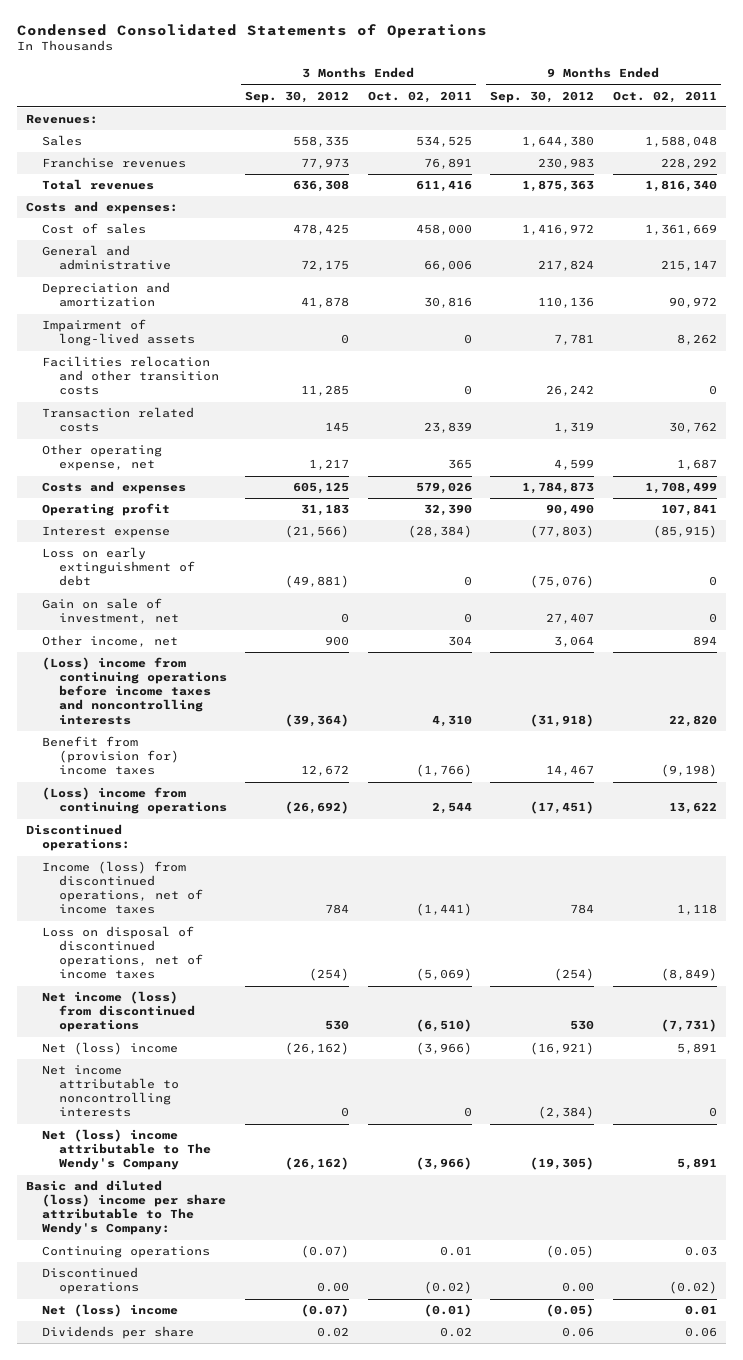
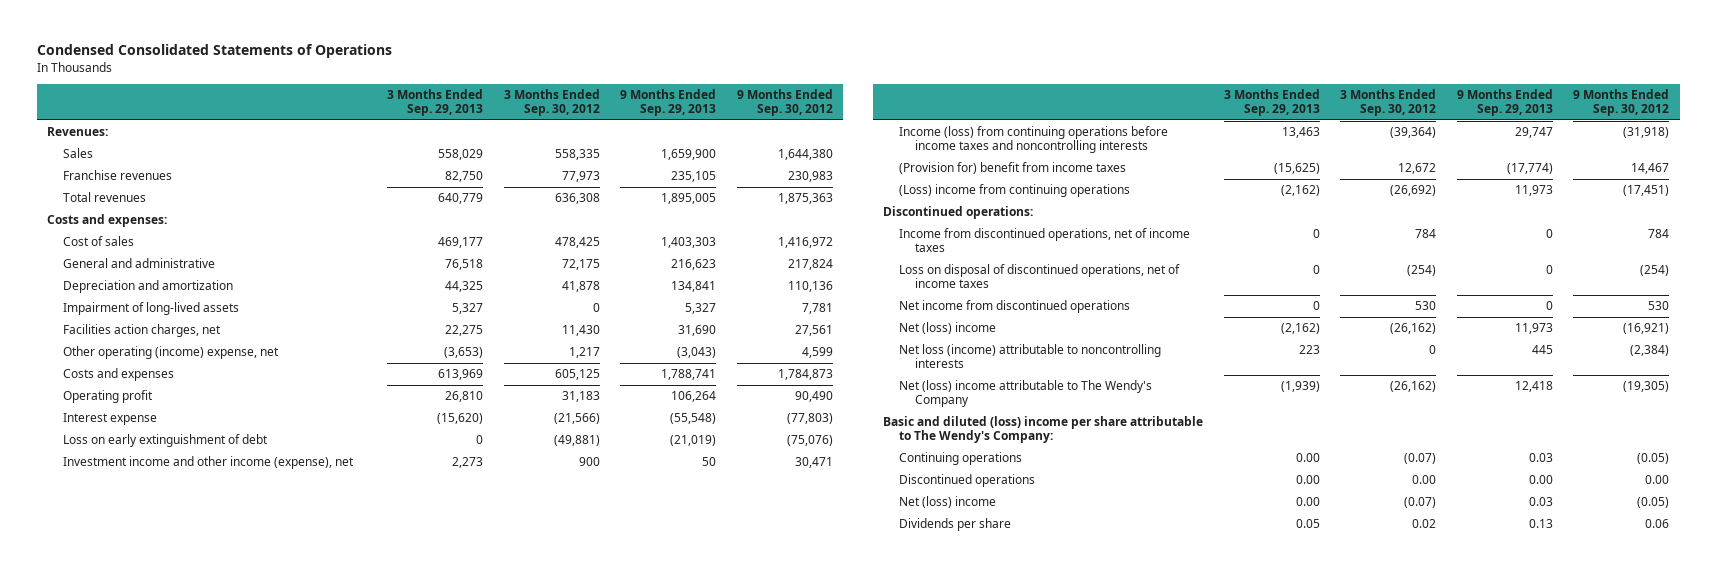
[367,90,472,103] Oct. 02, 2011 -> none
[612,90,717,103] Oct. 02, 2011 -> none
none -> [387,88,484,117] 3 Months Ended Sep. 29, 2013
none -> [620,88,717,117] 9 Months Ended Sep. 29, 2013
[42,356,219,396] Facilities relocation and other transition costs -> none
[42,407,195,433] Transaction related costs -> none
none -> [62,324,221,338] Facilities action charges, net
[42,444,163,472] Other operating expense, net -> [62,346,279,360] Other operating (income) expense, net
[42,598,179,625] Gain on sale of investment, net -> none
[42,635,179,648] Other income, net -> [62,456,354,470] Investment income and other income (expense), net
[554,636,595,648] 3,064 -> [794,457,833,469] 30,471
[42,657,227,725] (Loss) income from continuing operations before income taxes and noncontrolling interests -> [899,126,1169,154] Income (loss) from continuing operations before income taxes and noncontrolling interests
[42,736,179,776] Benefit from (provision for) income taxes -> [899,162,1127,175] (Provision for) benefit from income taxes
[42,861,203,915] Income (loss) from discontinued operations, net of income taxes -> [899,228,1191,253] Income from discontinued operations, net of income taxes
[42,991,195,1033] Net income (loss) from discontinued operations -> [899,300,1131,314] Net income from discontinued operations
[42,1065,179,1118] Net income attributable to noncontrolling interests -> [899,344,1162,369] Net loss (income) attributable to noncontrolling interests

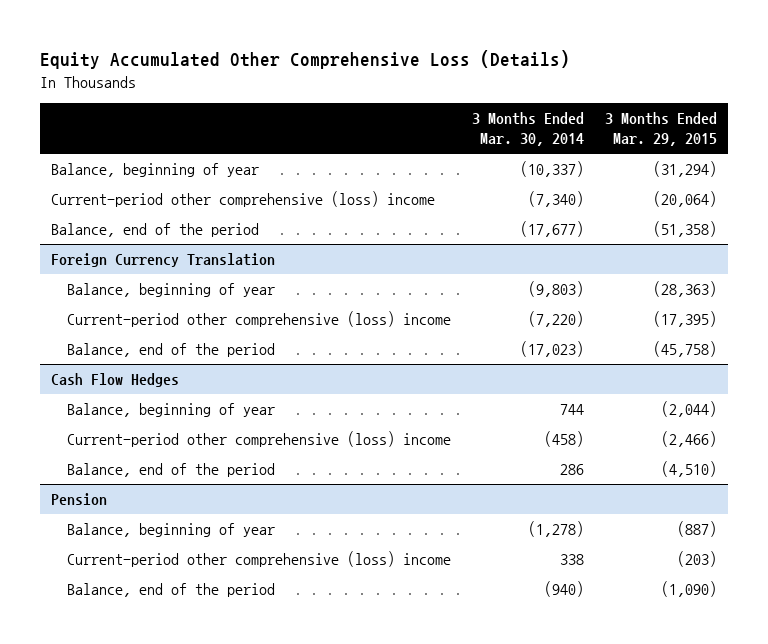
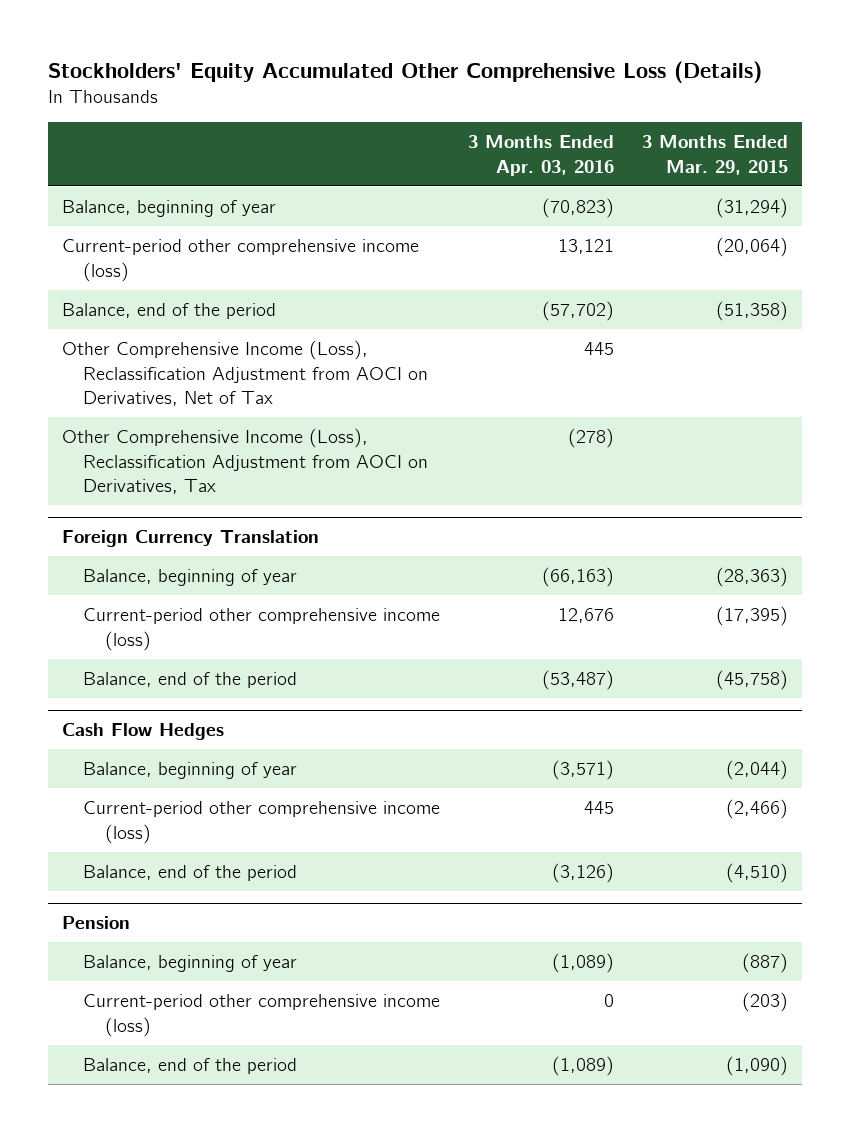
[40,50,571,70] Equity Accumulated Other Comprehensive Loss (Details) -> [48,60,763,83] Stockholders' Equity Accumulated Other Comprehensive Loss (Details)
[472,111,585,147] 3 Months Ended Mar. 30, 2014 -> none
none -> [468,135,615,176] 3 Months Ended Apr. 03, 2016
[50,191,435,208] Current-period other comprehensive (loss) income -> [62,239,420,282] Current-period other comprehensive income (loss)
none -> [62,340,429,407] Other Comprehensive Income (Loss), Reclassification Adjustment from AOCI on Derivatives, Net of Tax
none -> [62,428,429,495] Other Comprehensive Income (Loss), Reclassification Adjustment from AOCI on Derivatives, Tax
[67,311,452,328] Current-period other comprehensive (loss) income -> [83,608,441,651] Current-period other comprehensive income (loss)
[67,431,452,448] Current-period other comprehensive (loss) income -> [83,801,441,844] Current-period other comprehensive income (loss)
[67,551,452,568] Current-period other comprehensive (loss) income -> [83,994,441,1037] Current-period other comprehensive income (loss)

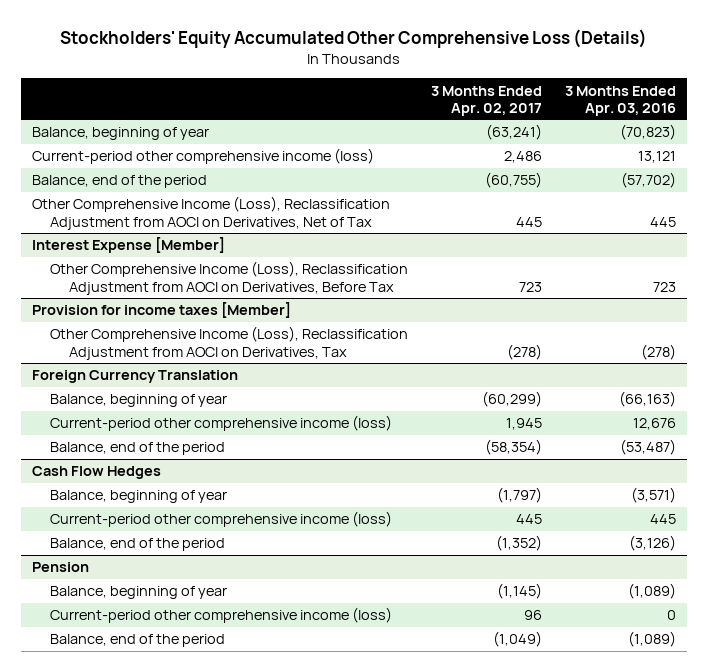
[641,135,788,175] 3 Months Ended Mar. 29, 2015 -> none
none -> [431,85,543,116] 3 Months Ended Apr. 02, 2017
none -> [32,237,226,254] Interest Expense [Member]
none -> [50,261,409,295] Other Comprehensive Income (Loss), Reclassification Adjustment from AOCI on Derivatives, Before Tax
none -> [32,302,292,319] Provision for income taxes [Member]

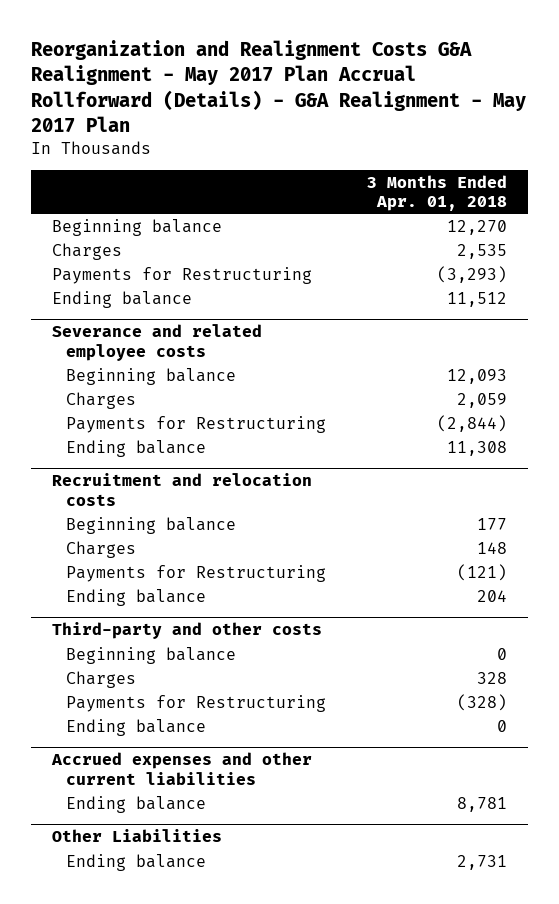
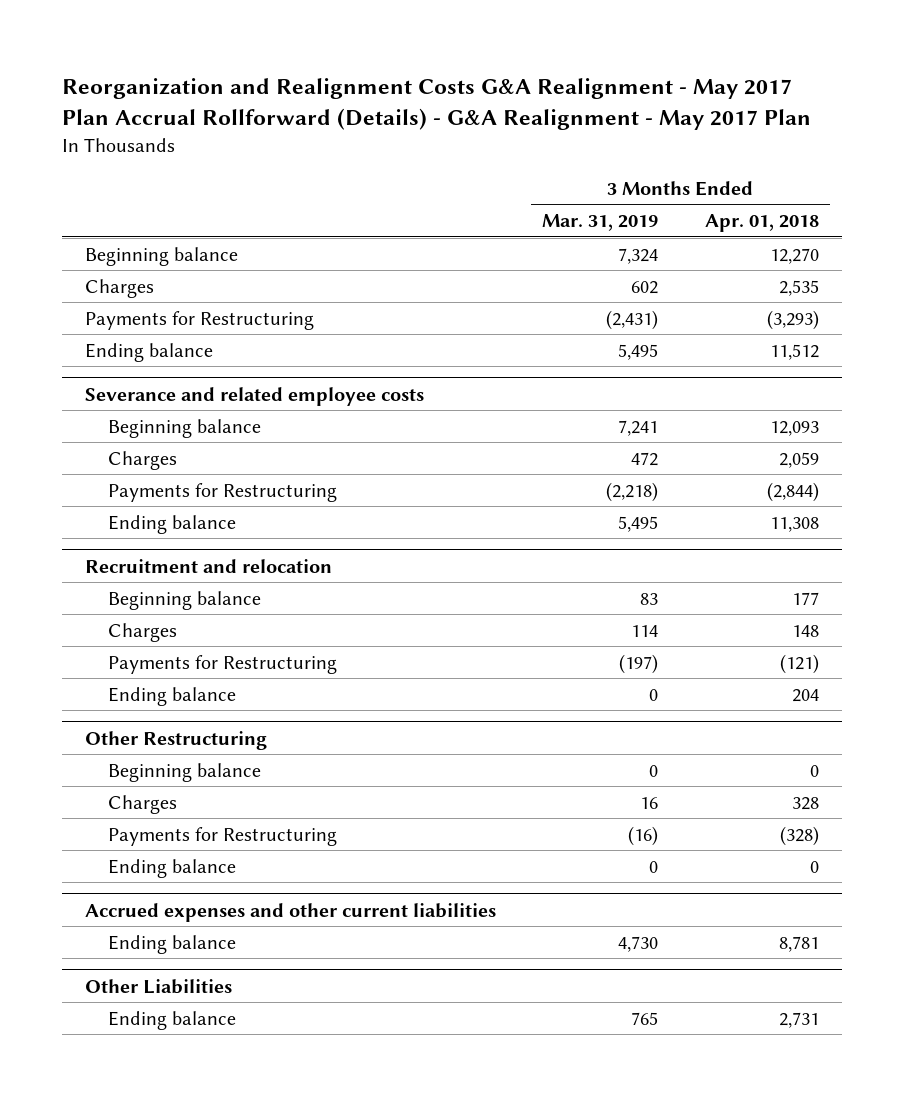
none -> [542,214,659,232] Mar. 31, 2019
[51,473,312,506] Recruitment and relocation costs -> [85,558,333,573] Recruitment and relocation
[51,622,322,640] Third-party and other costs -> [85,730,268,750] Other Restructuring

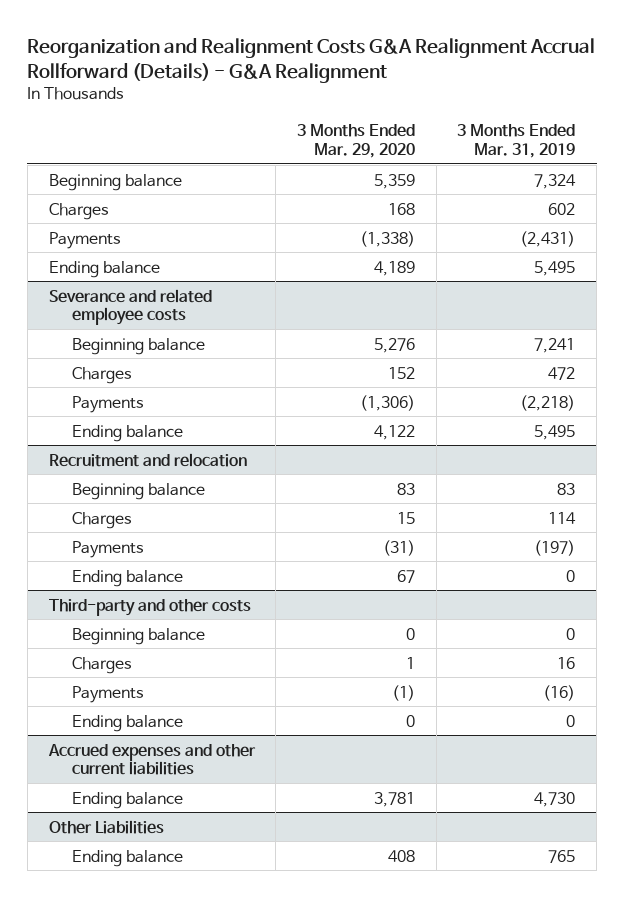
[62,77,812,130] Reorganization and Realignment Costs G&A Realignment - May 2017 Plan Accrual Rollforward (Details) - G&A Realignment - May 2017 Plan -> [27,37,596,83] Reorganization and Realignment Costs G&A Realignment Accrual Rollforward (Details) - G&A Realignment
[704,214,819,233] Apr. 01, 2018 -> none
none -> [297,124,416,158] 3 Months Ended Mar. 29, 2020
[85,310,315,330] Payments for Restructuring -> [48,231,121,249] Payments
[108,482,338,502] Payments for Restructuring -> [72,395,145,413] Payments
[108,654,338,674] Payments for Restructuring -> [72,540,145,558] Payments
[85,730,268,750] Other Restructuring -> [48,598,251,616] Third-party and other costs
[108,826,338,846] Payments for Restructuring -> [72,685,145,703] Payments

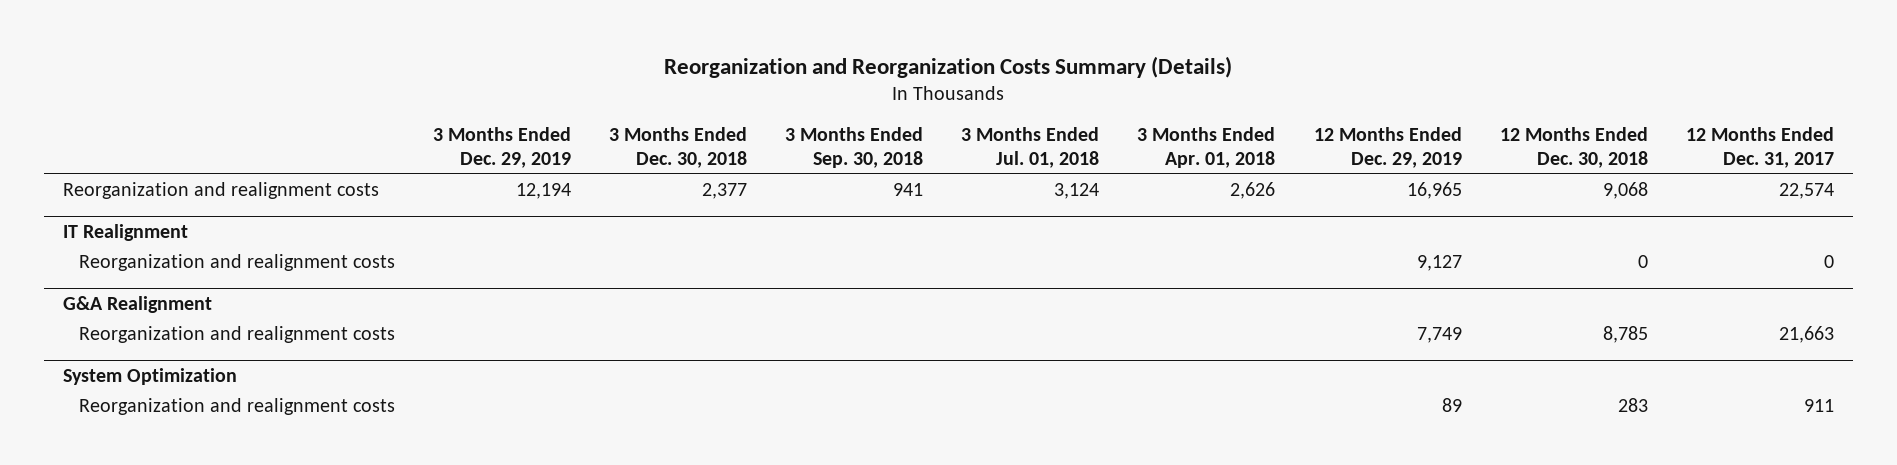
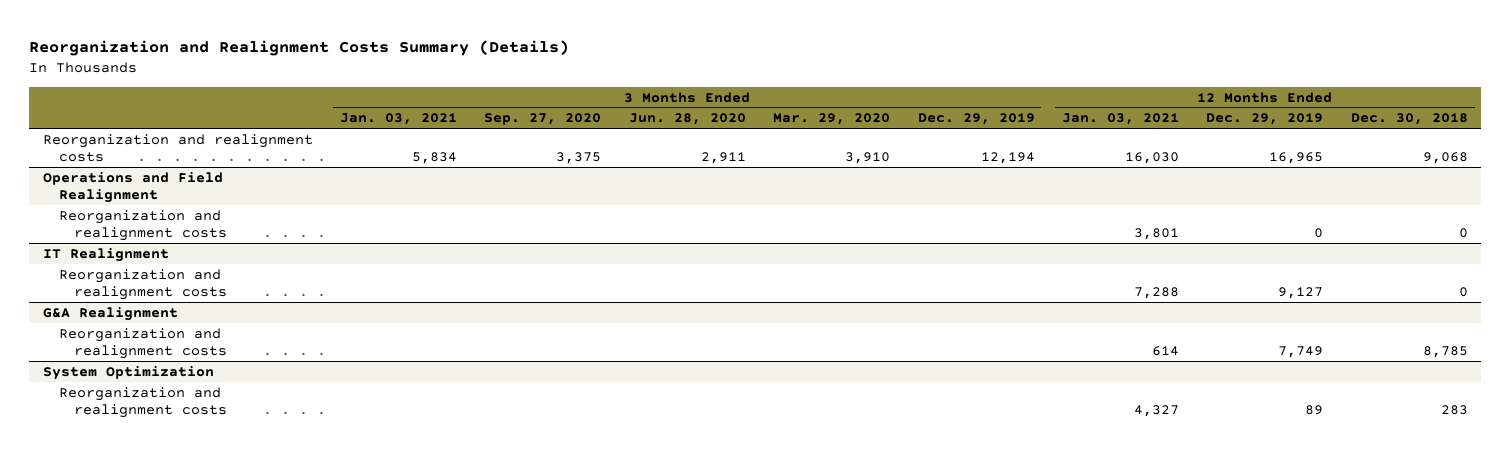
[664,56,1233,79] Reorganization and Reorganization Costs Summary (Details) -> [28,40,569,57] Reorganization and Realignment Costs Summary (Details)
[608,127,747,168] 3 Months Ended Dec. 30, 2018 -> none
[785,127,924,168] 3 Months Ended Sep. 30, 2018 -> none
[961,127,1100,168] 3 Months Ended Jul. 01, 2018 -> none
[1137,127,1276,168] 3 Months Ended Apr. 01, 2018 -> none
[1685,127,1834,168] 12 Months Ended Dec. 31, 2017 -> none
none -> [340,113,458,126] Jan. 03, 2021
none -> [484,113,602,126] Sep. 27, 2020
none -> [628,113,746,126] Jun. 28, 2020
none -> [773,113,891,126] Mar. 29, 2020
none -> [1062,113,1180,126] Jan. 03, 2021
none -> [42,171,223,203] Operations and Field Realignment
none -> [58,209,228,241] Reorganization and realignment costs

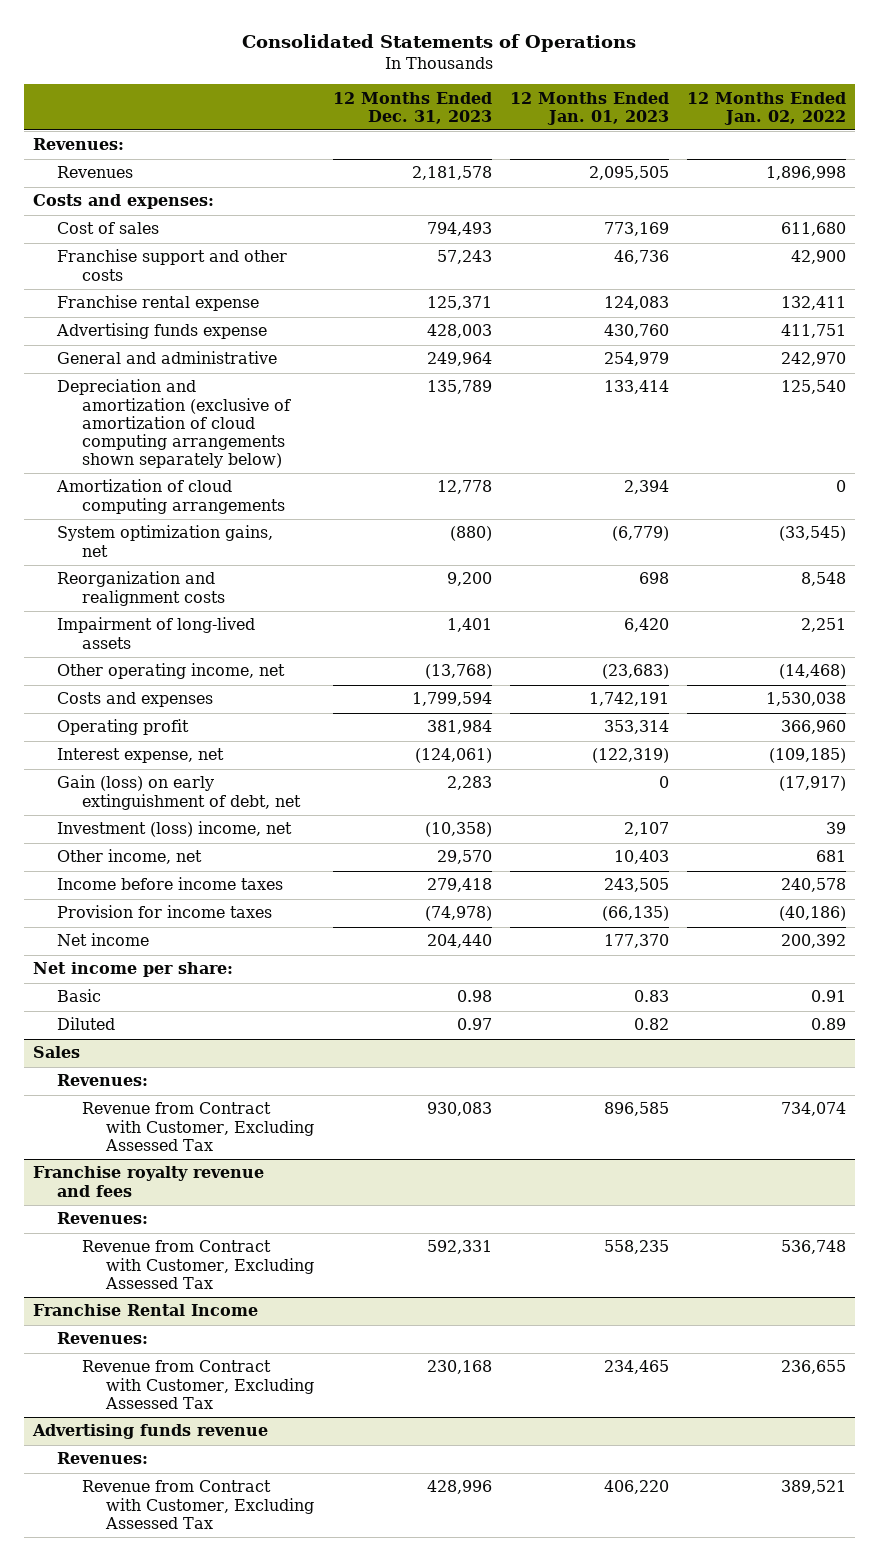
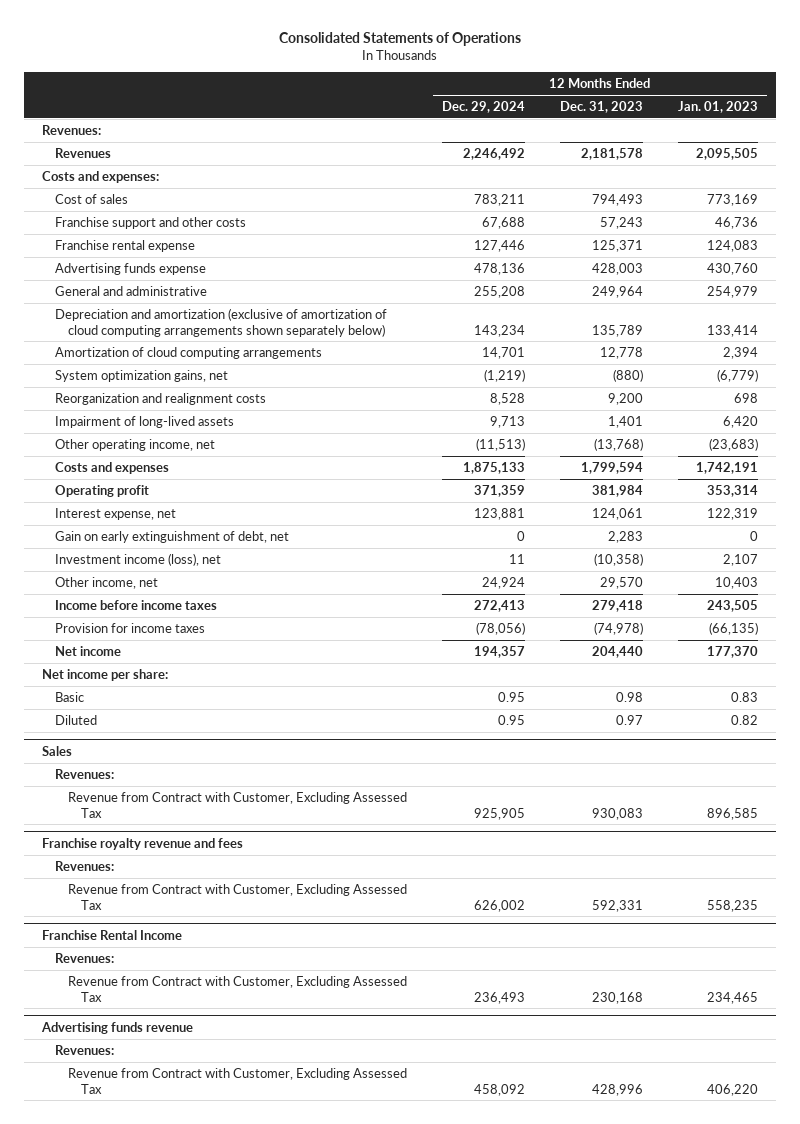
[686,91,846,125] 12 Months Ended Jan. 02, 2022 -> none
none -> [441,100,525,113] Dec. 29, 2024
[414,748,492,764] (124,061) -> [592,507,644,520] 124,061
[591,748,669,764] (122,319) -> [707,507,759,520] 122,319
[57,775,301,810] Gain (loss) on early extinguishment of debt, net -> [54,530,289,543] Gain on early extinguishment of debt, net
[57,821,293,838] Investment (loss) income, net -> [54,552,221,566] Investment income (loss), net

